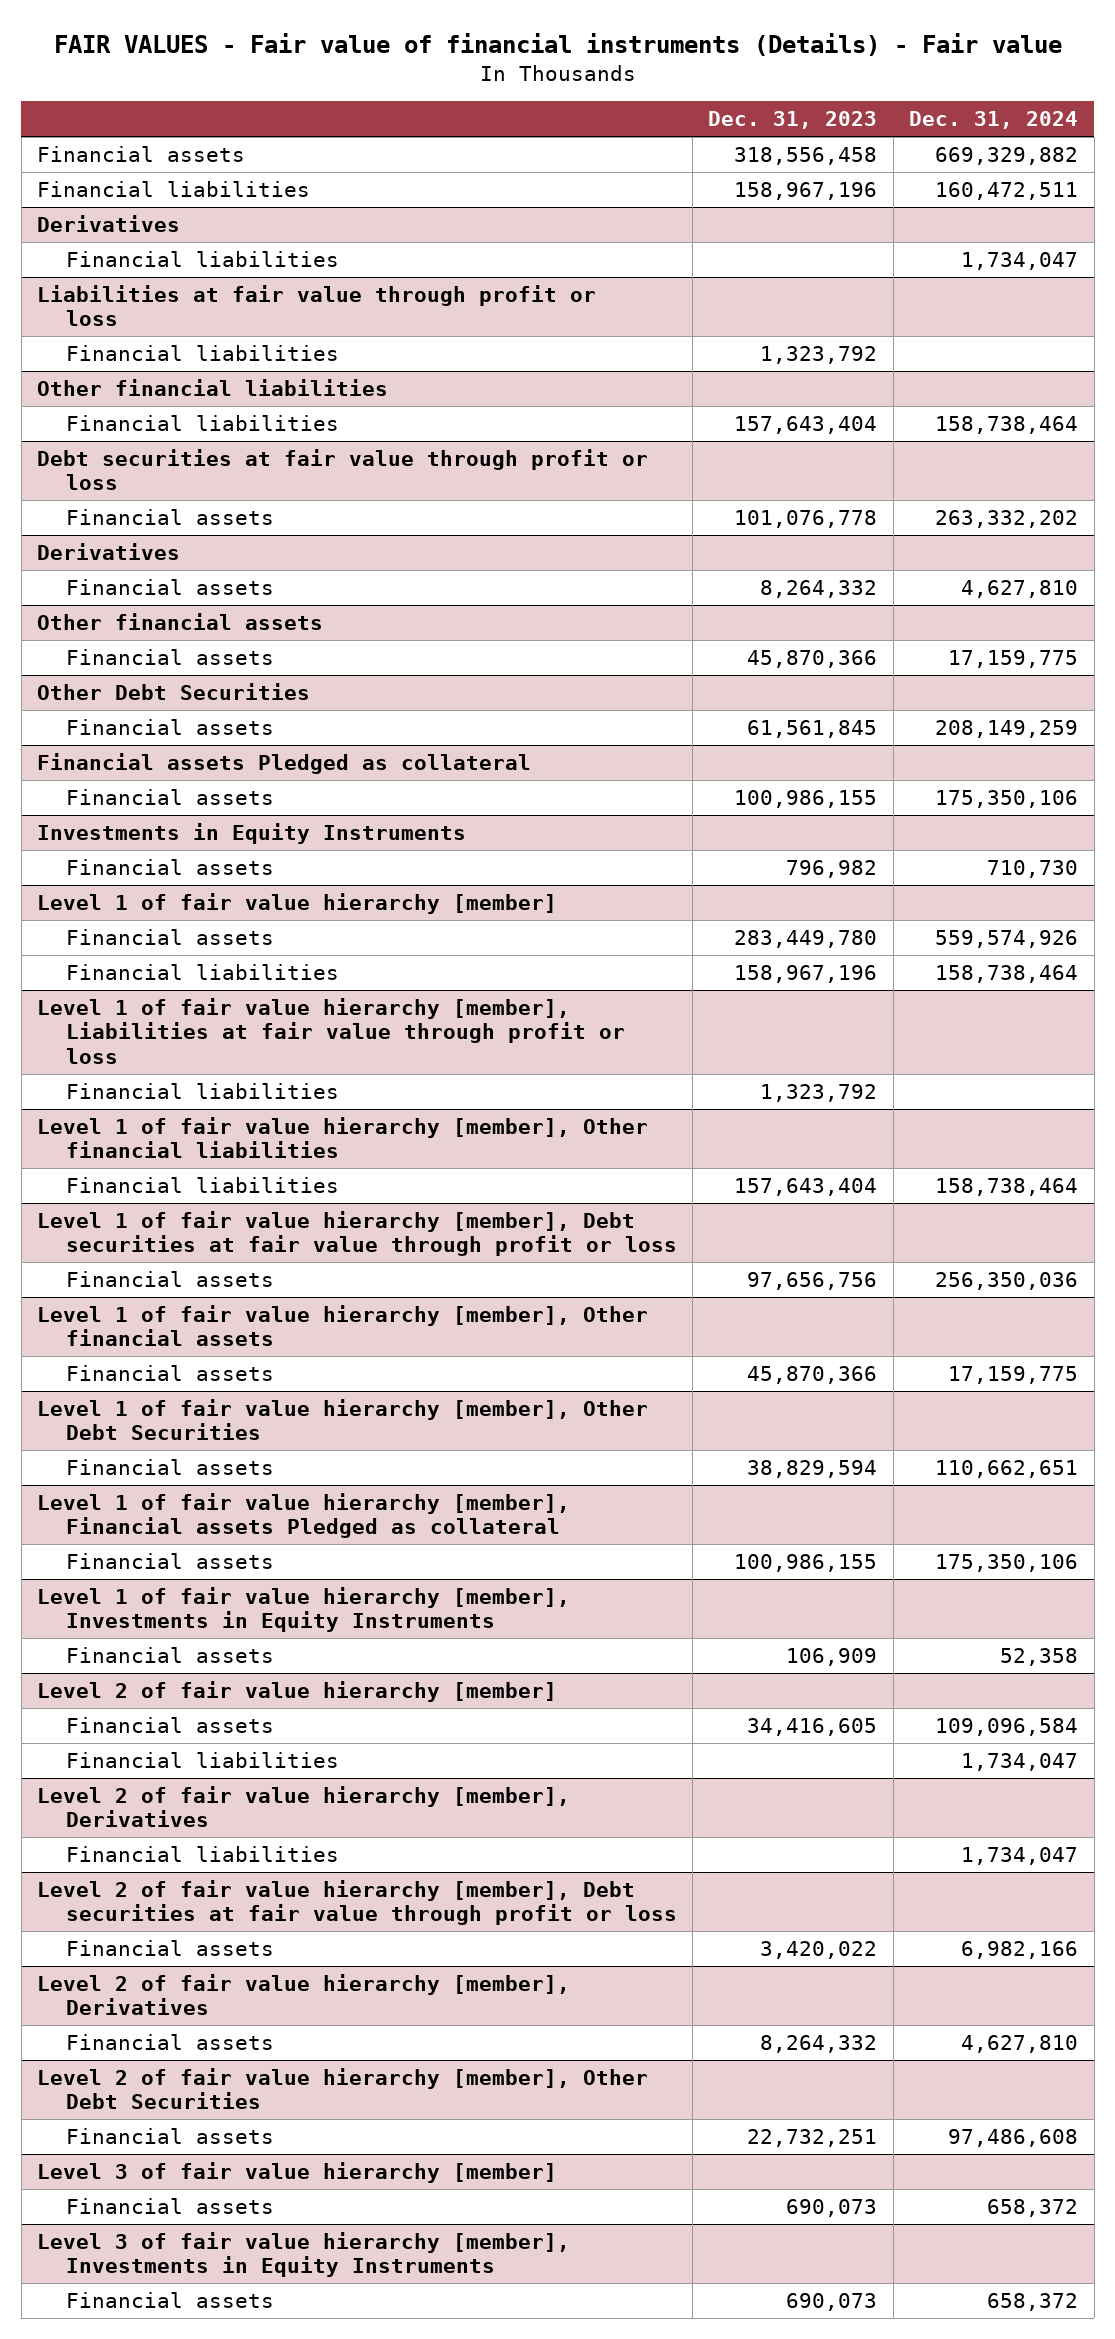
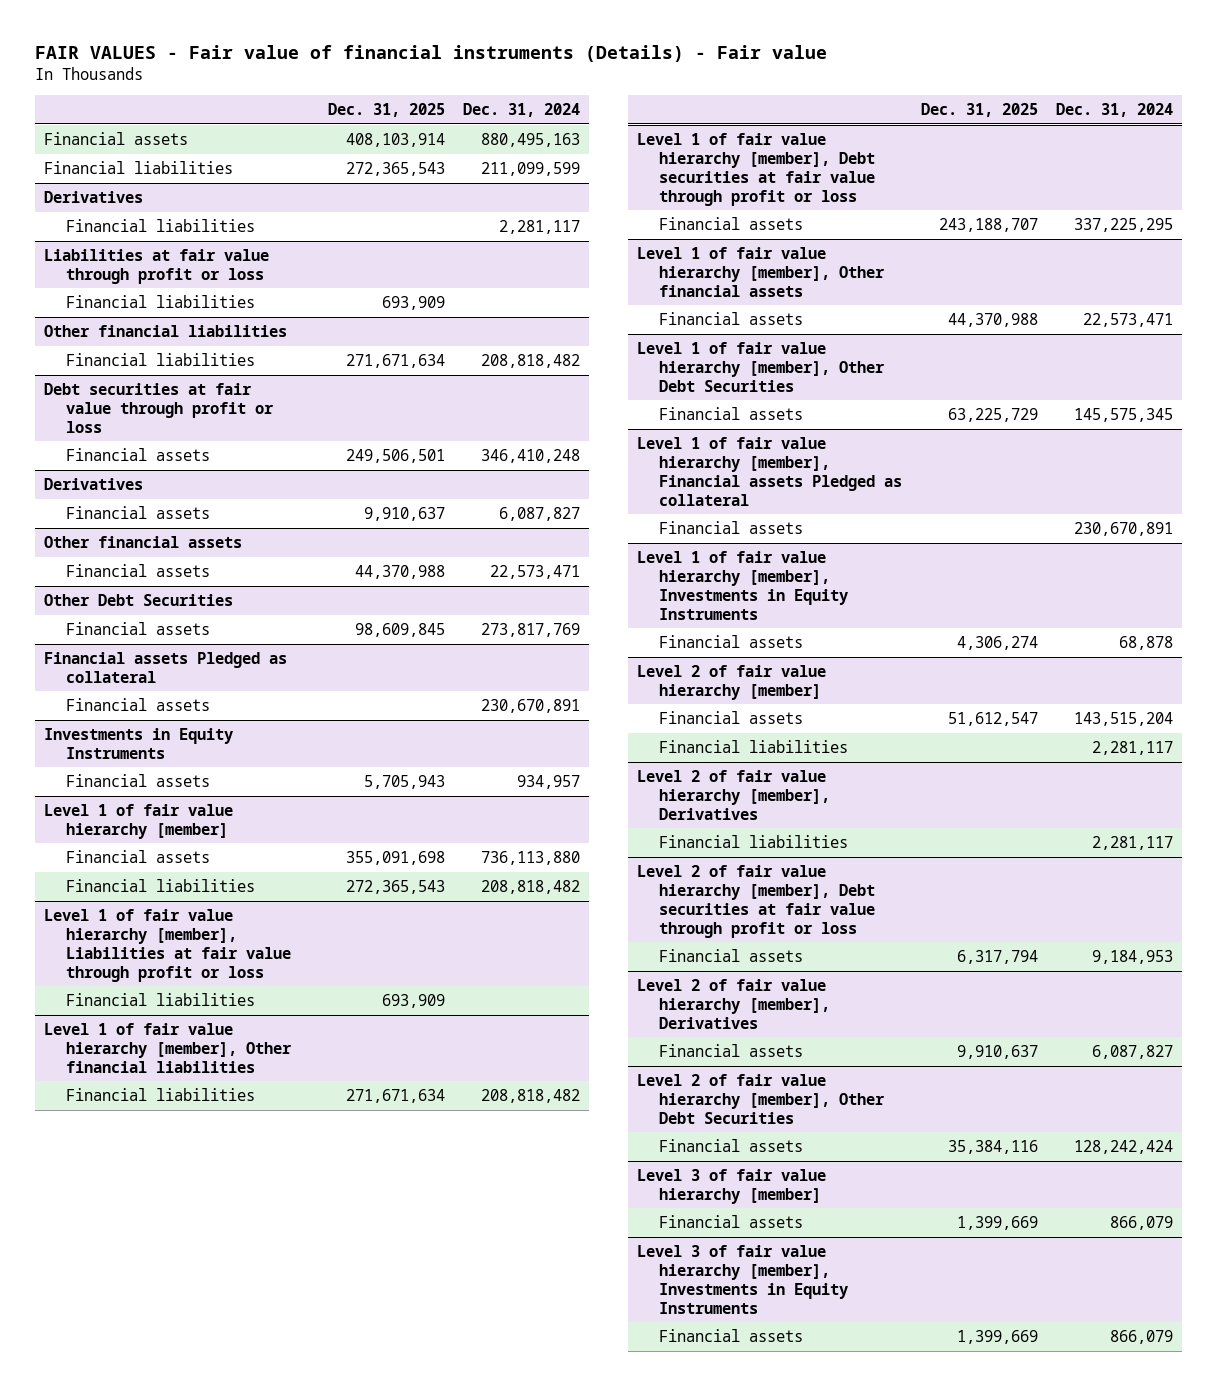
[708,111,878,130] Dec. 31, 2023 -> none
none -> [327,103,445,118] Dec. 31, 2025
[935,146,1079,165] 669,329,882 -> [480,132,580,147] 880,495,163
[935,181,1079,200] 160,472,511 -> [480,161,580,176] 211,099,599
[961,251,1079,270] 1,734,047 -> [498,219,580,234] 2,281,117
[935,415,1079,434] 158,738,464 -> [480,353,580,368] 208,818,482
[935,509,1079,528] 263,332,202 -> [480,448,580,463] 346,410,248
[961,579,1079,598] 4,627,810 -> [498,506,580,521] 6,087,827
[948,649,1079,668] 17,159,775 -> [489,564,580,579] 22,573,471
[935,719,1079,738] 208,149,259 -> [480,622,580,637] 273,817,769
[935,789,1079,808] 175,350,106 -> [480,698,580,713] 230,670,891
[987,859,1079,878] 710,730 -> [516,774,580,789] 934,957
[935,929,1079,948] 559,574,926 -> [480,850,580,865] 736,113,880
[935,964,1079,983] 158,738,464 -> [480,879,580,894] 208,818,482
[935,1177,1079,1196] 158,738,464 -> [480,1088,580,1103] 208,818,482
[935,1271,1079,1290] 256,350,036 -> [1074,217,1174,232] 337,225,295
[948,1365,1079,1384] 17,159,775 -> [1083,312,1174,327] 22,573,471
[935,1459,1079,1478] 110,662,651 -> [1074,407,1174,422] 145,575,345
[935,1553,1079,1572] 175,350,106 -> [1074,521,1174,536] 230,670,891
[1000,1647,1079,1666] 52,358 -> [1119,635,1174,650] 68,878
[935,1717,1079,1736] 109,096,584 -> [1074,711,1174,726] 143,515,204
[961,1752,1079,1771] 1,734,047 -> [1092,740,1174,755] 2,281,117
[961,1846,1079,1865] 1,734,047 -> [1092,835,1174,850] 2,281,117
[961,1940,1079,1959] 6,982,166 -> [1092,949,1174,964] 9,184,953
[961,2034,1079,2053] 4,627,810 -> [1092,1044,1174,1059] 6,087,827
[948,2128,1079,2147] 97,486,608 -> [1074,1139,1174,1154] 128,242,424
[987,2198,1079,2217] 658,372 -> [1110,1215,1174,1230] 866,079
[987,2292,1079,2311] 658,372 -> [1110,1329,1174,1344] 866,079

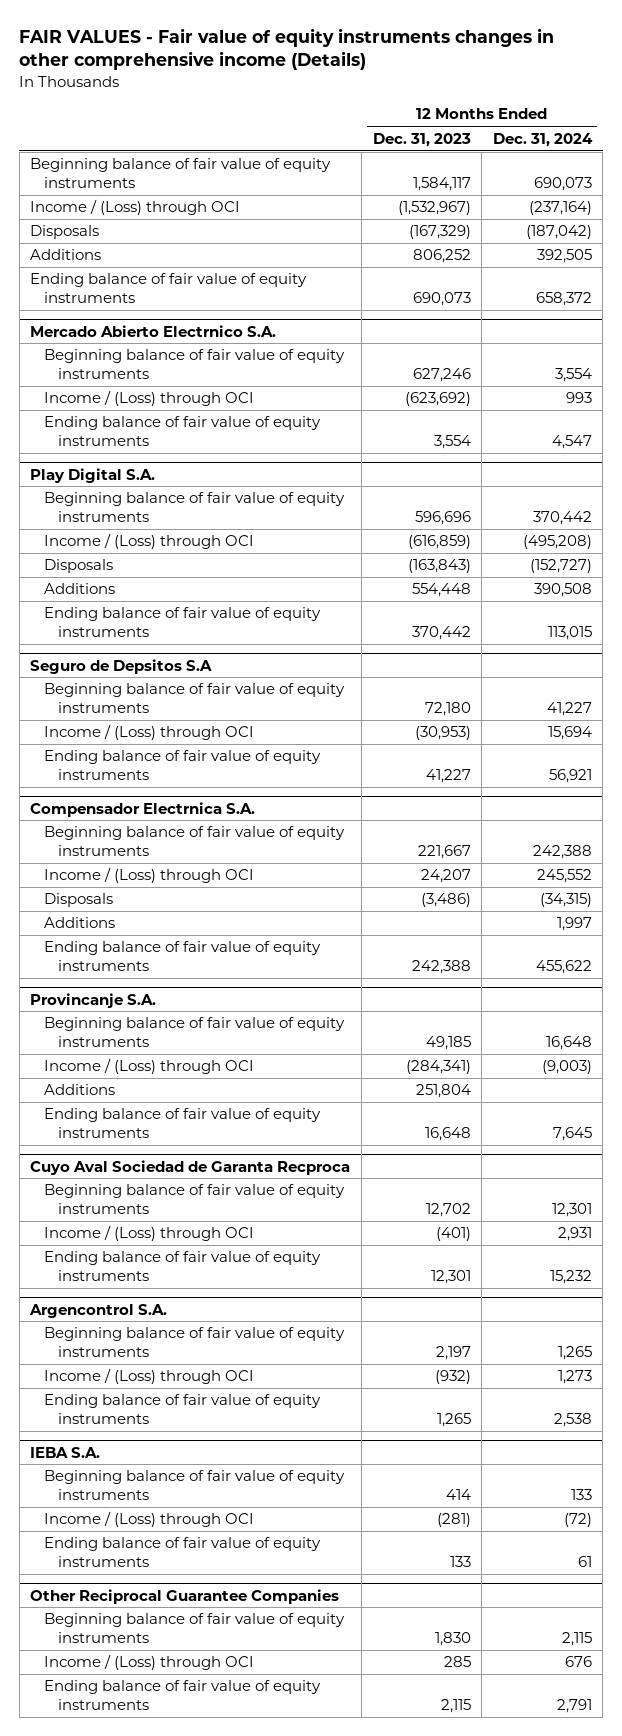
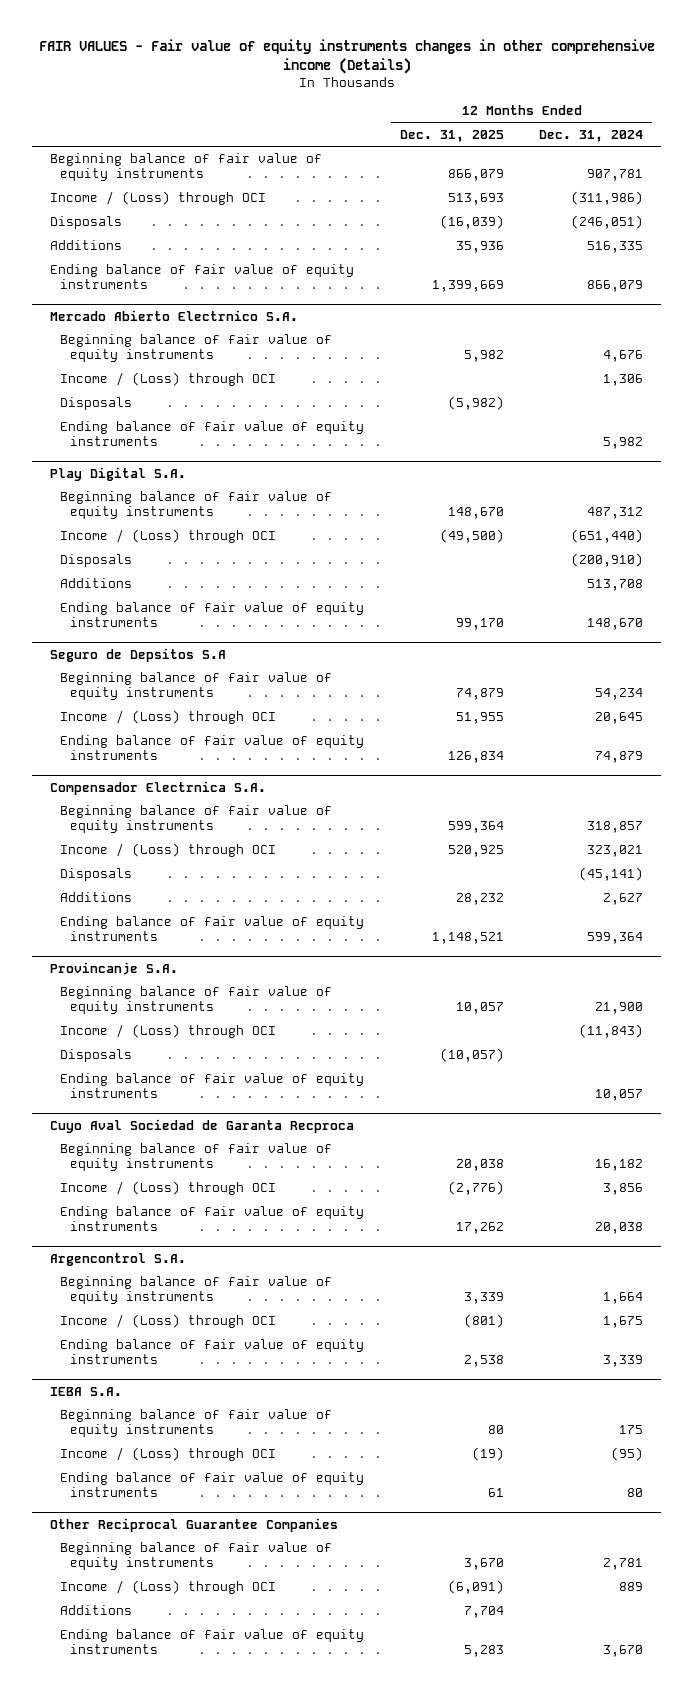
[372,132,471,147] Dec. 31, 2023 -> none
none -> [399,129,504,142] Dec. 31, 2025
[533,176,592,191] 690,073 -> [587,169,644,182] 907,781
[528,201,592,216] (237,164) -> [571,191,644,206] (311,986)
[525,225,592,240] (187,042) -> [571,215,644,230] (246,051)
[536,249,592,264] 392,505 -> [587,241,644,254] 516,335
[535,291,592,306] 658,372 -> [587,280,644,293] 866,079
[554,367,592,382] 3,554 -> [603,350,644,363] 4,676
[565,392,592,404] 993 -> [603,374,644,387] 1,306
none -> [59,397,132,411] Disposals
[551,434,592,449] 4,547 -> [603,437,644,450] 5,982
[532,510,592,525] 370,442 -> [587,507,644,520] 487,312
[522,535,592,550] (495,208) -> [571,529,644,544] (651,440)
[529,559,592,574] (152,727) -> [571,553,644,568] (200,910)
[533,583,592,598] 390,508 -> [587,579,644,592] 513,708
[547,625,592,640] 113,015 -> [587,618,644,631] 148,670
[546,701,592,716] 41,227 -> [595,688,644,701] 54,234
[547,726,592,741] 15,694 -> [595,712,644,725] 20,645
[548,768,592,783] 56,921 -> [595,751,644,764] 74,879
[532,844,592,859] 242,388 -> [587,821,644,834] 318,857
[536,869,592,884] 245,552 -> [587,845,644,858] 323,021
[539,893,592,908] (34,315) -> [579,867,644,882] (45,141)
[556,917,592,932] 1,997 -> [603,893,644,906] 2,627
[535,959,592,974] 455,622 -> [587,932,644,945] 599,364
[44,1084,116,1096] Additions -> none
[545,1035,592,1050] 16,648 -> [595,1002,644,1015] 21,900
[541,1060,592,1075] (9,003) -> [579,1024,644,1039] (11,843)
none -> [59,1049,132,1063] Disposals
[552,1126,592,1141] 7,645 -> [595,1089,644,1102] 10,057
[551,1202,592,1217] 12,301 -> [595,1159,644,1172] 16,182
[557,1227,592,1242] 2,931 -> [603,1183,644,1196] 3,856
[549,1269,592,1284] 15,232 -> [595,1222,644,1235] 20,038
[557,1345,592,1360] 1,265 -> [603,1292,644,1305] 1,664
[557,1370,592,1385] 1,273 -> [603,1316,644,1329] 1,675
[553,1412,592,1427] 2,538 -> [603,1355,644,1368] 3,339
[570,1488,592,1500] 133 -> [619,1425,644,1435] 175
[563,1513,592,1528] (72) -> [611,1447,644,1462] (95)
[577,1555,592,1567] 61 -> [627,1488,644,1498] 80
[561,1631,592,1646] 2,115 -> [603,1558,644,1571] 2,781
[564,1656,592,1668] 676 -> [619,1582,644,1592] 889
none -> [59,1605,132,1616] Additions
[556,1698,592,1713] 2,791 -> [603,1645,644,1658] 3,670

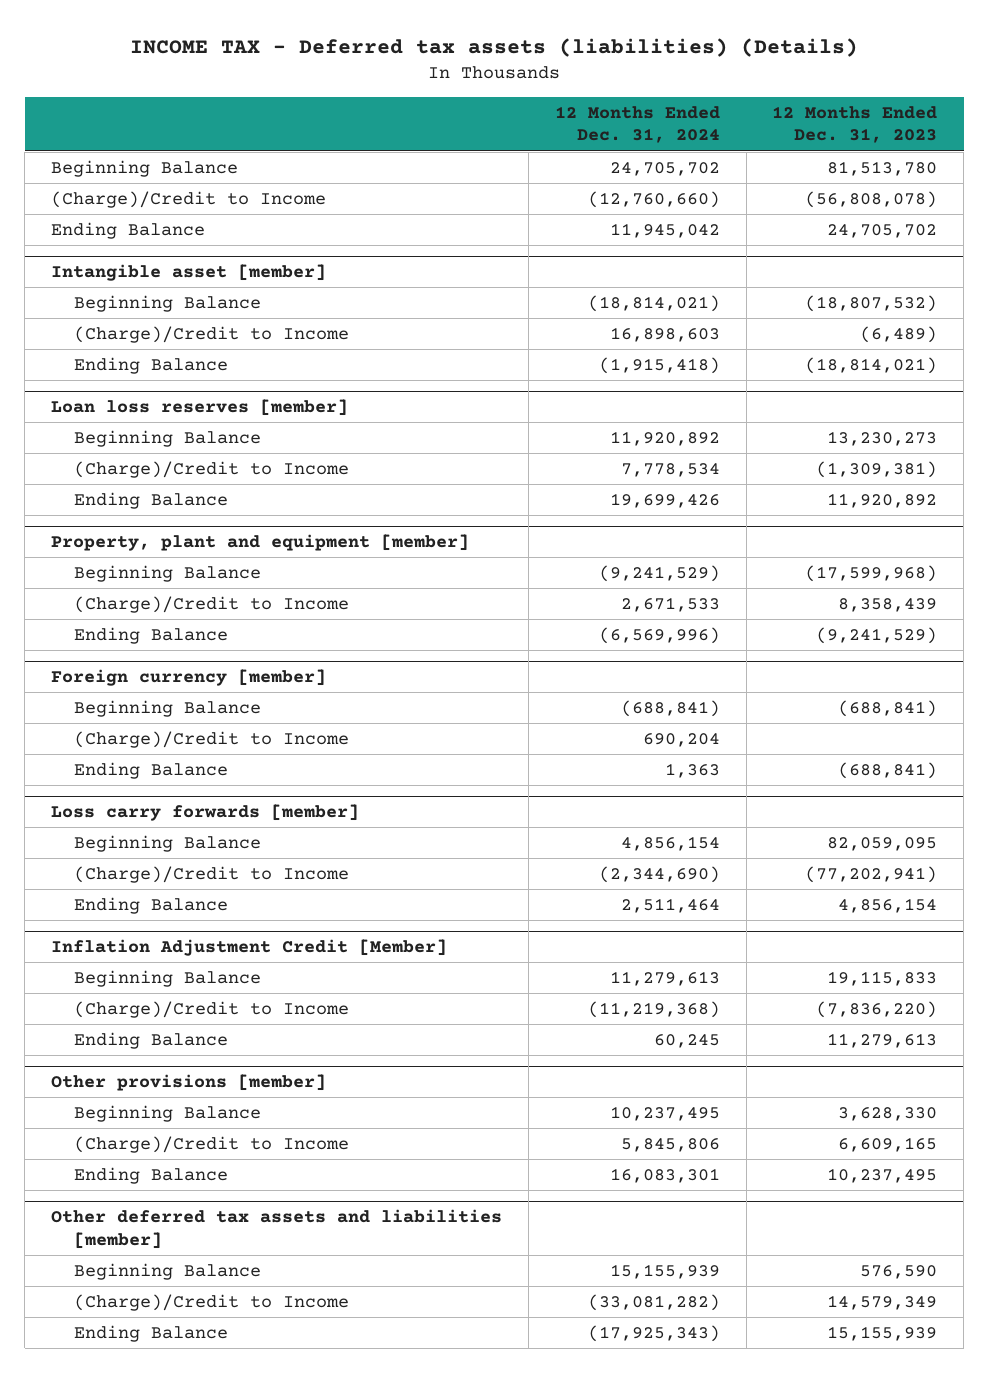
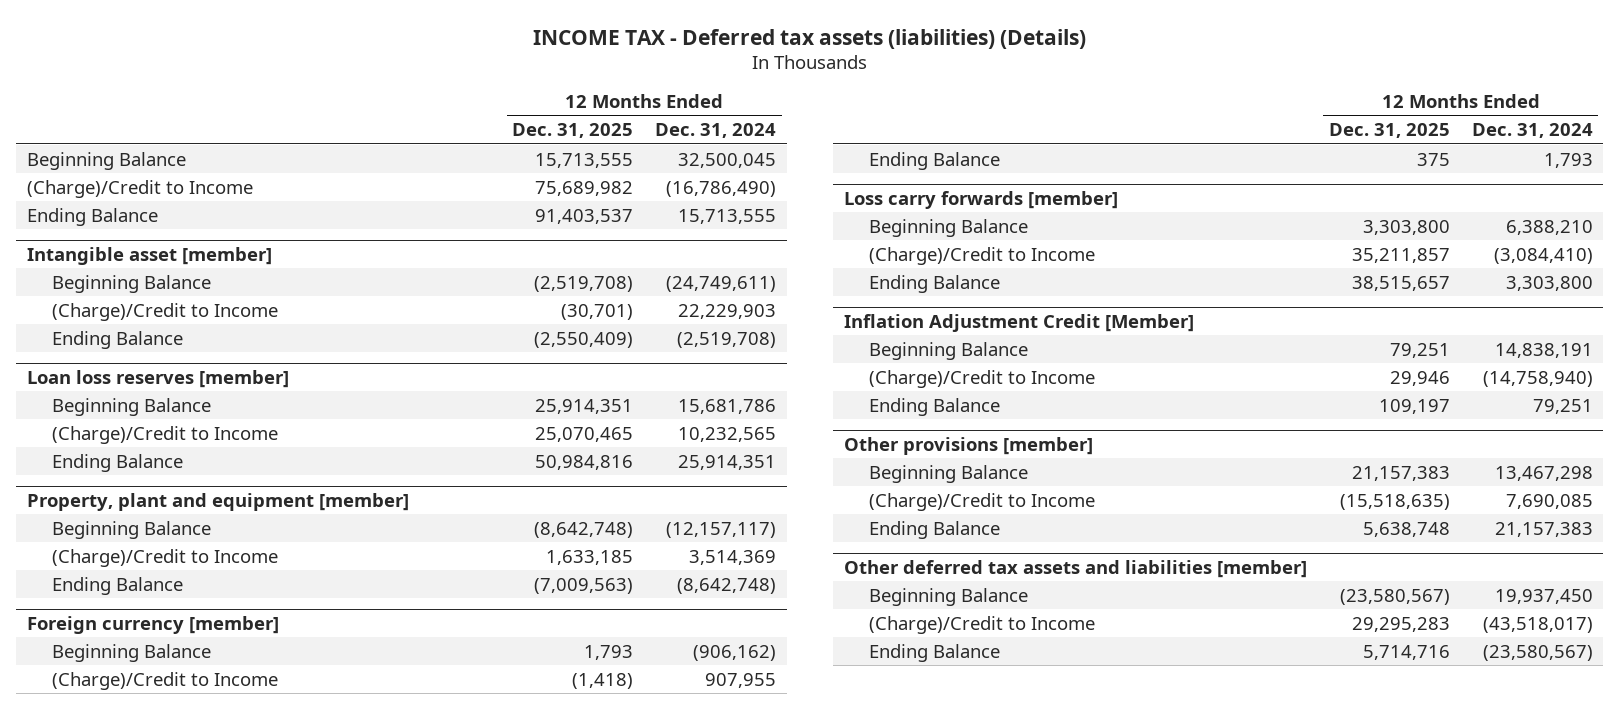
[772,105,938,144] 12 Months Ended Dec. 31, 2023 -> none
none -> [512,123,634,139] Dec. 31, 2025
[609,161,720,176] 24,705,702 -> [678,152,777,168] 32,500,045
[587,190,720,208] (12,760,660) -> [666,180,777,197] (16,786,490)
[609,222,720,238] 11,945,042 -> [678,208,777,224] 15,713,555
[587,294,720,312] (18,814,021) -> [666,275,777,292] (24,749,611)
[609,326,720,342] 16,898,603 -> [678,303,777,319] 22,229,903
[598,356,720,374] (1,915,418) -> [677,331,777,348] (2,519,708)
[609,430,720,446] 11,920,892 -> [678,398,777,414] 15,681,786
[620,462,720,477] 7,778,534 -> [678,426,777,442] 10,232,565
[609,492,720,508] 19,699,426 -> [678,454,777,470] 25,914,351
[598,564,720,582] (9,241,529) -> [666,521,777,538] (12,157,117)
[620,596,720,612] 2,671,533 -> [689,549,777,565] 3,514,369
[598,626,720,644] (6,569,996) -> [677,577,777,594] (8,642,748)
[620,699,720,717] (688,841) -> [693,644,777,661] (906,162)
[642,732,720,747] 690,204 -> [705,672,777,688] 907,955
[664,762,720,778] 1,363 -> [1543,152,1593,168] 1,793
[620,835,720,851] 4,856,154 -> [1505,219,1593,235] 6,388,210
[598,865,720,883] (2,344,690) -> [1493,247,1593,264] (3,084,410)
[620,897,720,913] 2,511,464 -> [1505,275,1593,291] 3,303,800
[609,970,720,986] 11,279,613 -> [1494,342,1593,358] 14,838,191
[587,1000,720,1018] (11,219,368) -> [1482,370,1593,387] (14,758,940)
[653,1033,720,1048] 60,245 -> [1532,398,1593,414] 79,251
[609,1105,720,1121] 10,237,495 -> [1494,465,1593,481] 13,467,298
[620,1137,720,1152] 5,845,806 -> [1505,493,1593,509] 7,690,085
[609,1167,720,1183] 16,083,301 -> [1494,521,1593,537] 21,157,383
[609,1263,720,1279] 15,155,939 -> [1494,588,1593,604] 19,937,450
[587,1293,720,1311] (33,081,282) -> [1482,616,1593,633] (43,518,017)
[587,1324,720,1342] (17,925,343) -> [1482,644,1593,661] (23,580,567)

